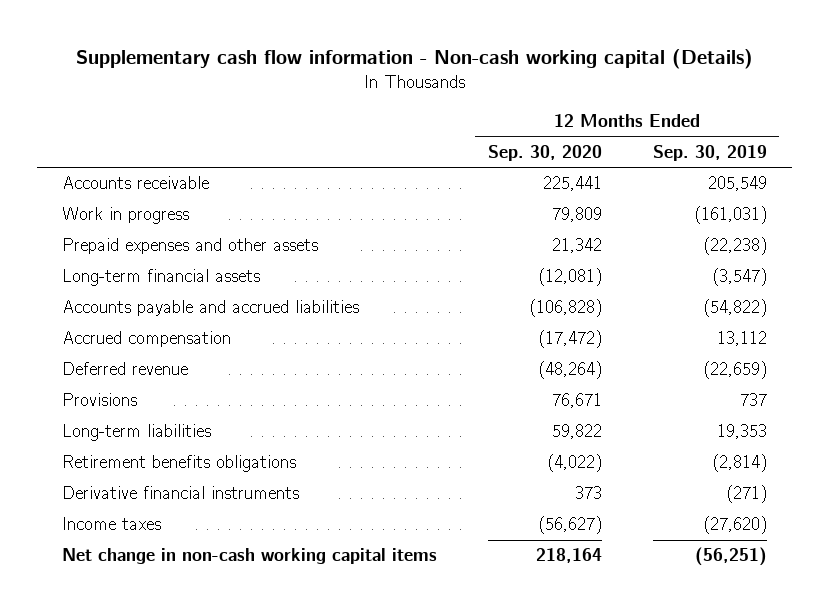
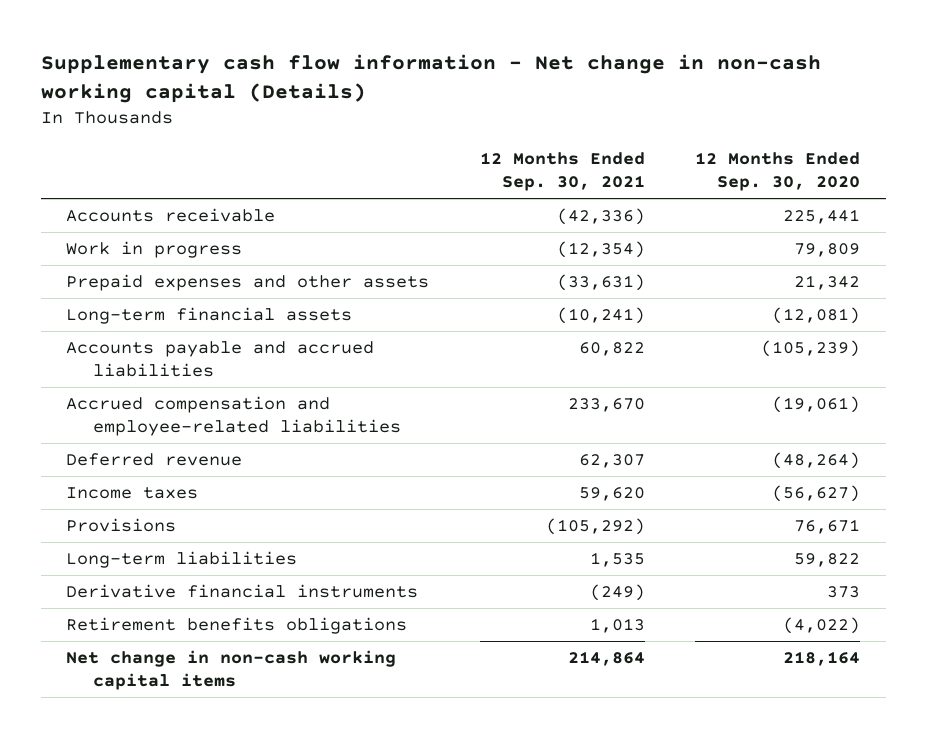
[75,49,753,70] Supplementary cash flow information - Non-cash working capital (Details) -> [40,54,821,104] Supplementary cash flow information - Net change in non-cash working capital (Details)
[652,145,767,162] Sep. 30, 2019 -> none
none -> [479,151,645,191] 12 Months Ended Sep. 30, 2021
[62,331,232,348] Accrued compensation -> none
[529,299,603,318] (106,828) -> [761,340,861,358] (105,239)
none -> [65,396,401,437] Accrued compensation and employee-related liabilities
[62,517,162,531] Income taxes -> [65,487,198,500] Income taxes
[62,455,297,473] Retirement benefits obligations -> [65,617,407,635] Retirement benefits obligations

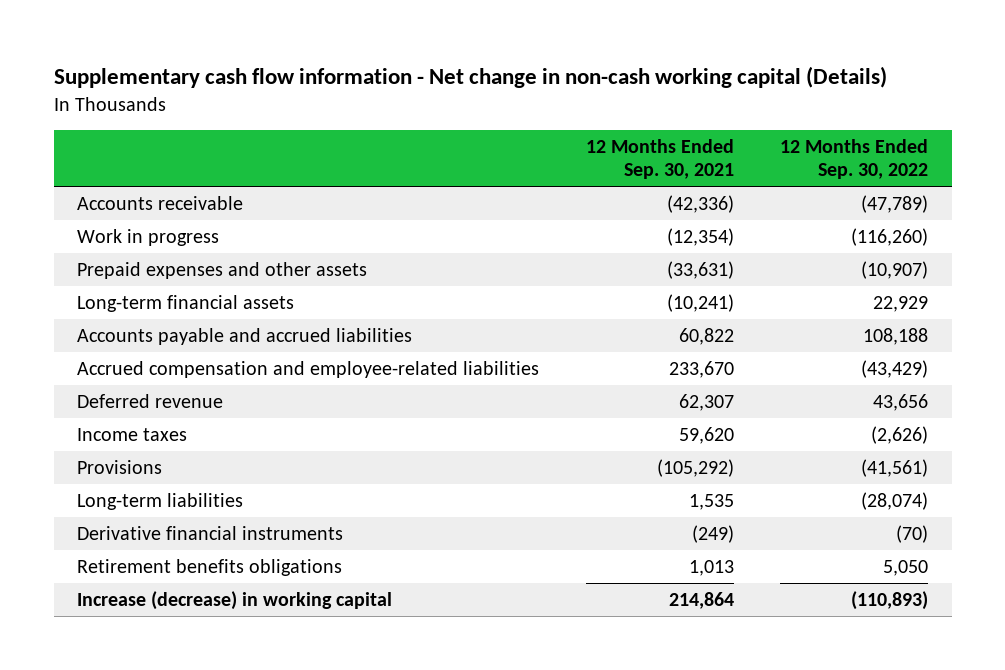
[695,151,861,191] 12 Months Ended Sep. 30, 2020 -> none
none -> [780,139,929,180] 12 Months Ended Sep. 30, 2022
[65,650,396,691] Net change in non-cash working capital items -> [77,590,393,610] Increase (decrease) in working capital

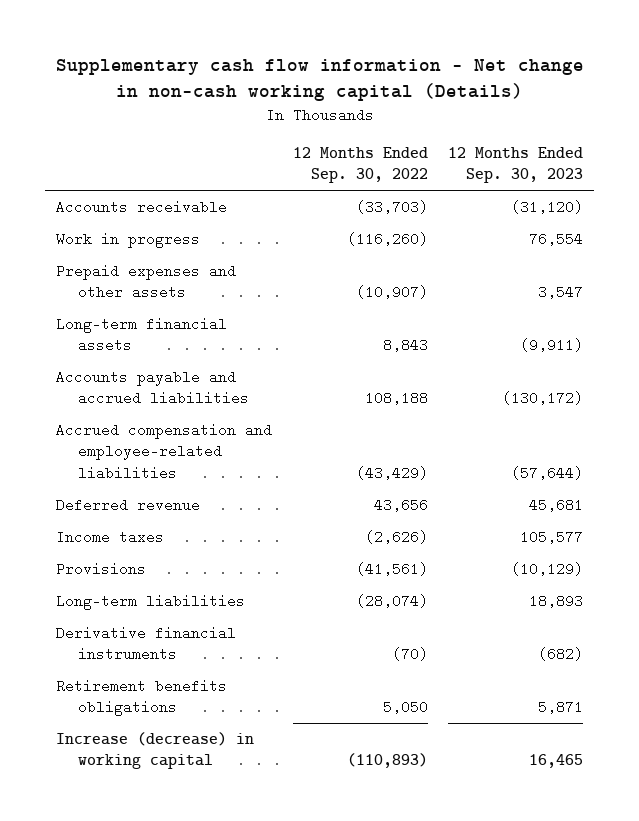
[585,139,734,180] 12 Months Ended Sep. 30, 2021 -> none
none -> [448,146,584,184] 12 Months Ended Sep. 30, 2023
[861,194,929,213] (47,789) -> [355,199,428,214] (33,703)
[873,295,929,312] 22,929 -> [382,338,428,353] 8,843

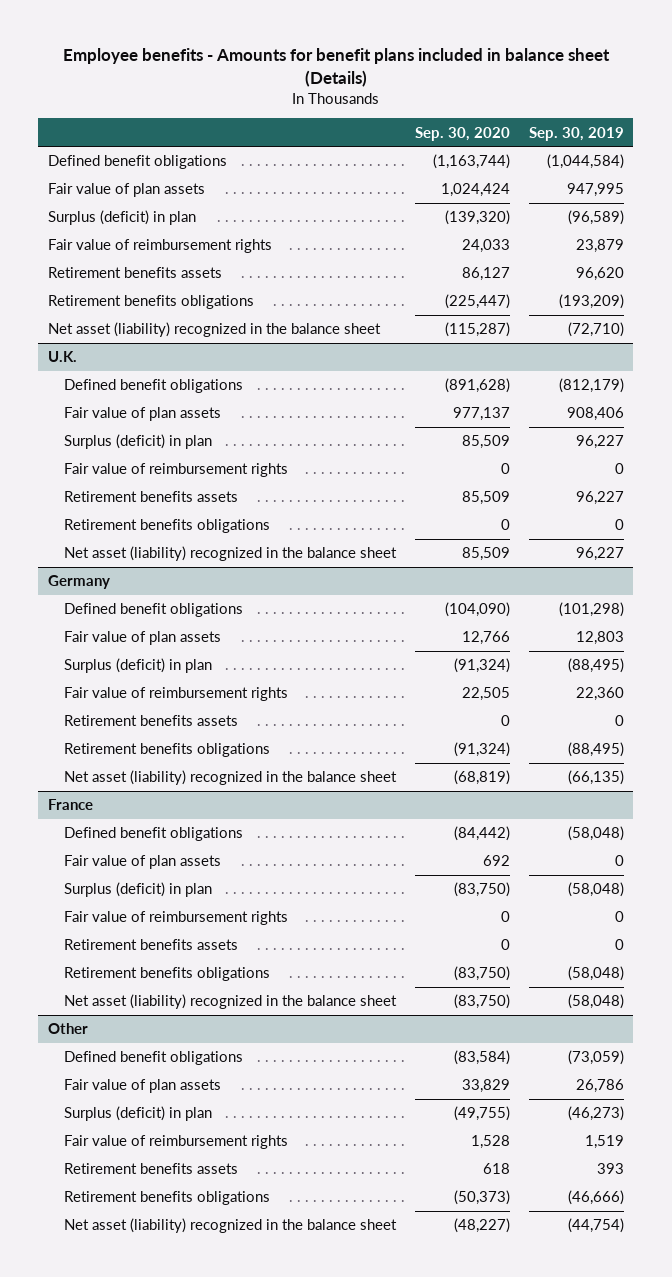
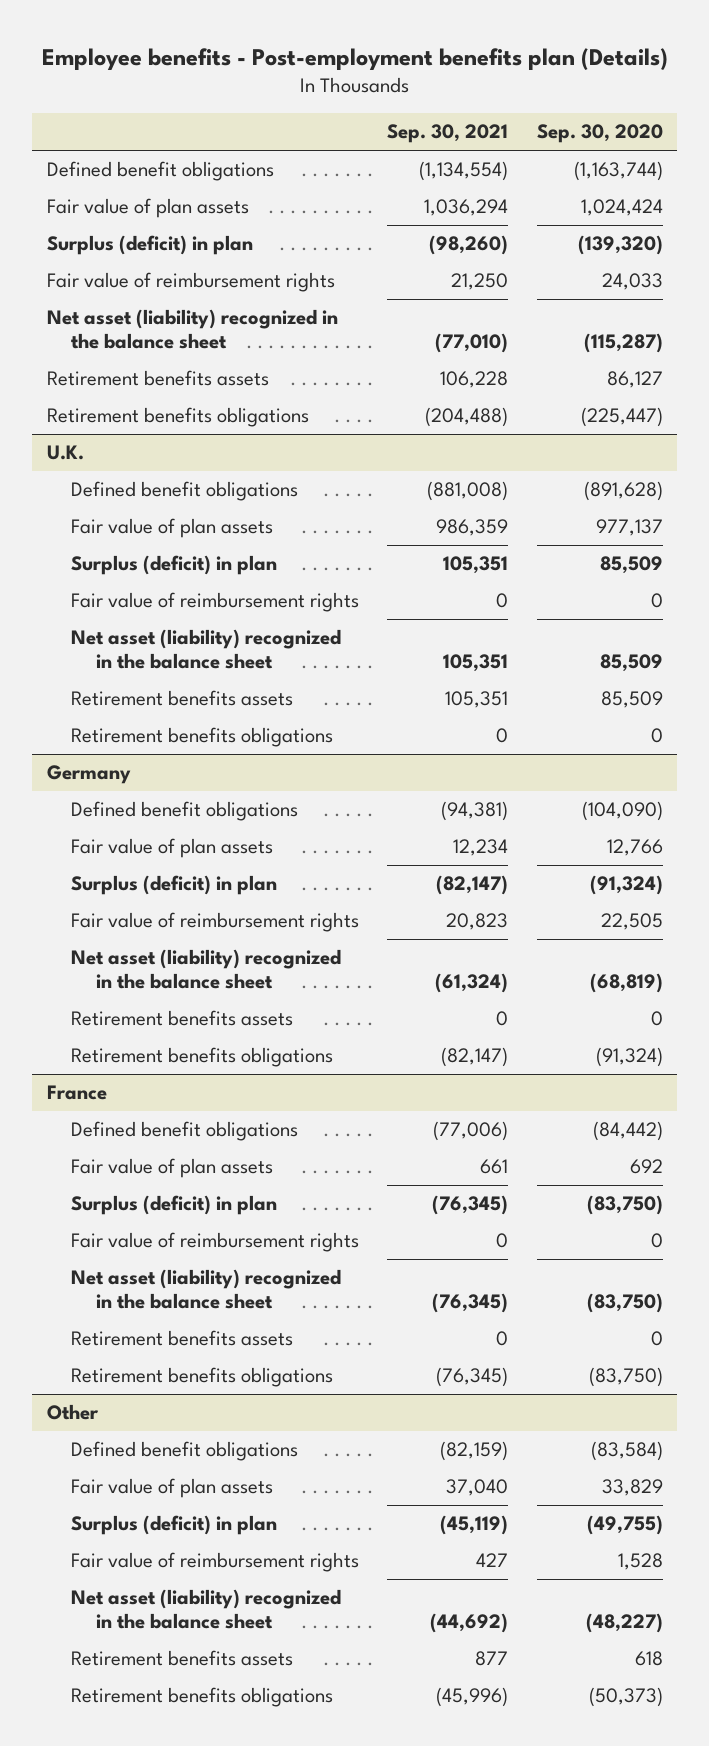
[62,48,610,87] Employee benefits - Amounts for benefit plans included in balance sheet (Details) -> [41,47,668,70] Employee benefits - Post-employment benefits plan (Details)
[528,126,624,141] Sep. 30, 2019 -> none
none -> [387,124,509,144] Sep. 30, 2021
[47,322,381,338] Net asset (liability) recognized in the balance sheet -> [46,309,338,350] Net asset (liability) recognized in the balance sheet
[63,546,397,562] Net asset (liability) recognized in the balance sheet -> [71,629,342,670] Net asset (liability) recognized in the balance sheet
[63,770,397,786] Net asset (liability) recognized in the balance sheet -> [71,949,342,990] Net asset (liability) recognized in the balance sheet
[63,994,397,1010] Net asset (liability) recognized in the balance sheet -> [71,1269,342,1310] Net asset (liability) recognized in the balance sheet
[63,1218,397,1234] Net asset (liability) recognized in the balance sheet -> [71,1589,342,1630] Net asset (liability) recognized in the balance sheet

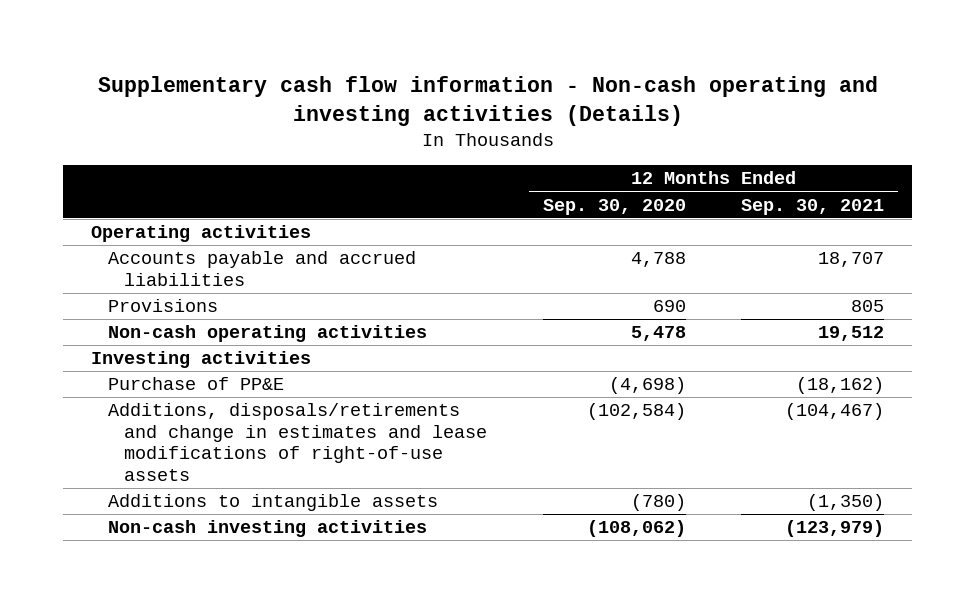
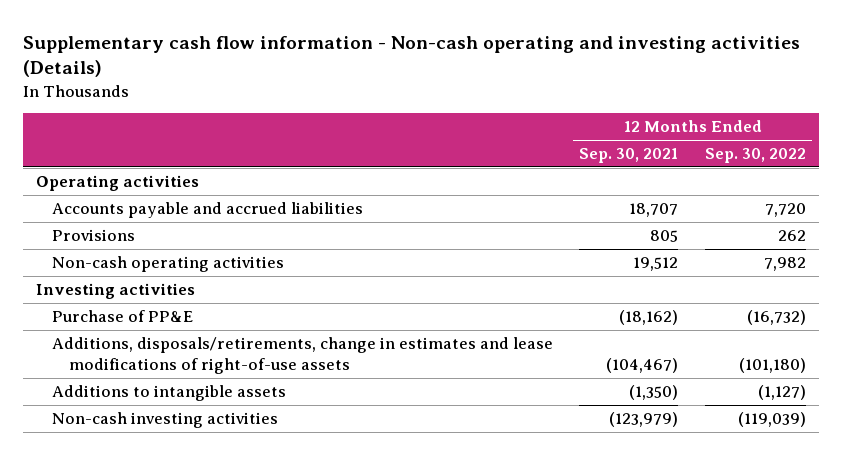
[542,198,686,215] Sep. 30, 2020 -> none
none -> [704,148,806,164] Sep. 30, 2022
[107,403,488,481] Additions, disposals/retirements and change in estimates and lease modifications of right-of-use assets -> [52,337,554,375] Additions, disposals/retirements, change in estimates and lease modifications of right-of-use assets

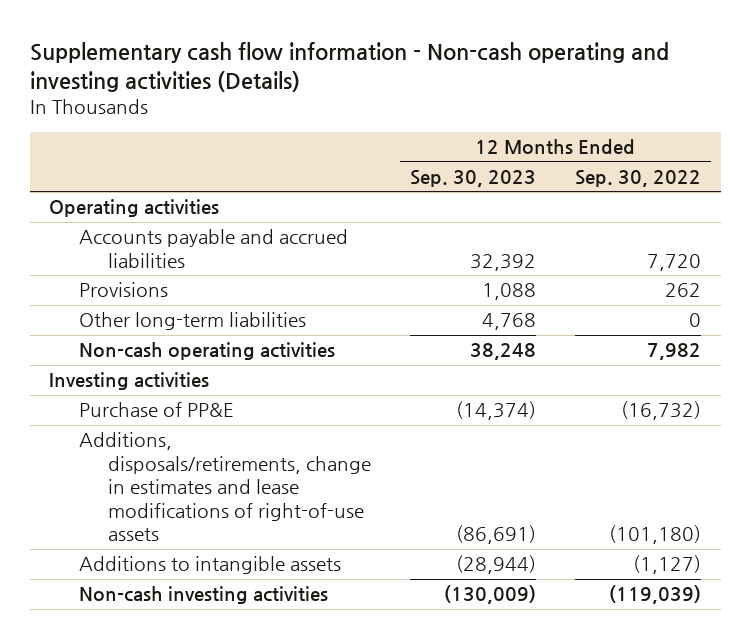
[579,148,679,164] Sep. 30, 2021 -> none
none -> [409,169,536,187] Sep. 30, 2023
none -> [78,312,306,331] Other long-term liabilities

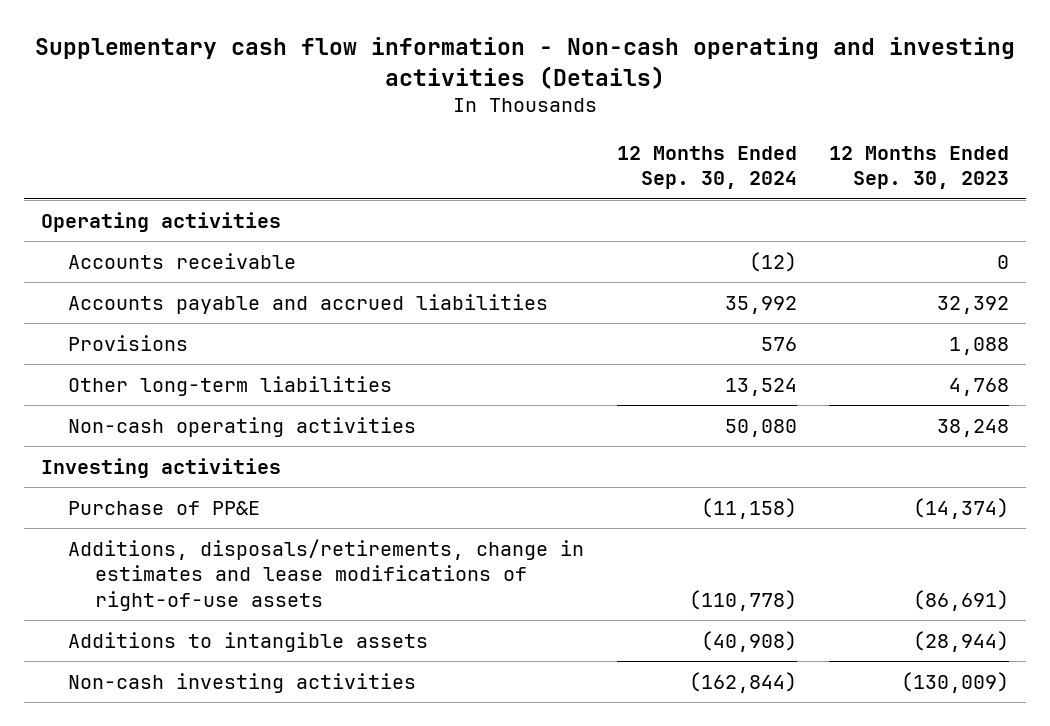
[575,169,702,187] Sep. 30, 2022 -> none
none -> [616,145,797,190] 12 Months Ended Sep. 30, 2024
none -> [68,252,297,269] Accounts receivable

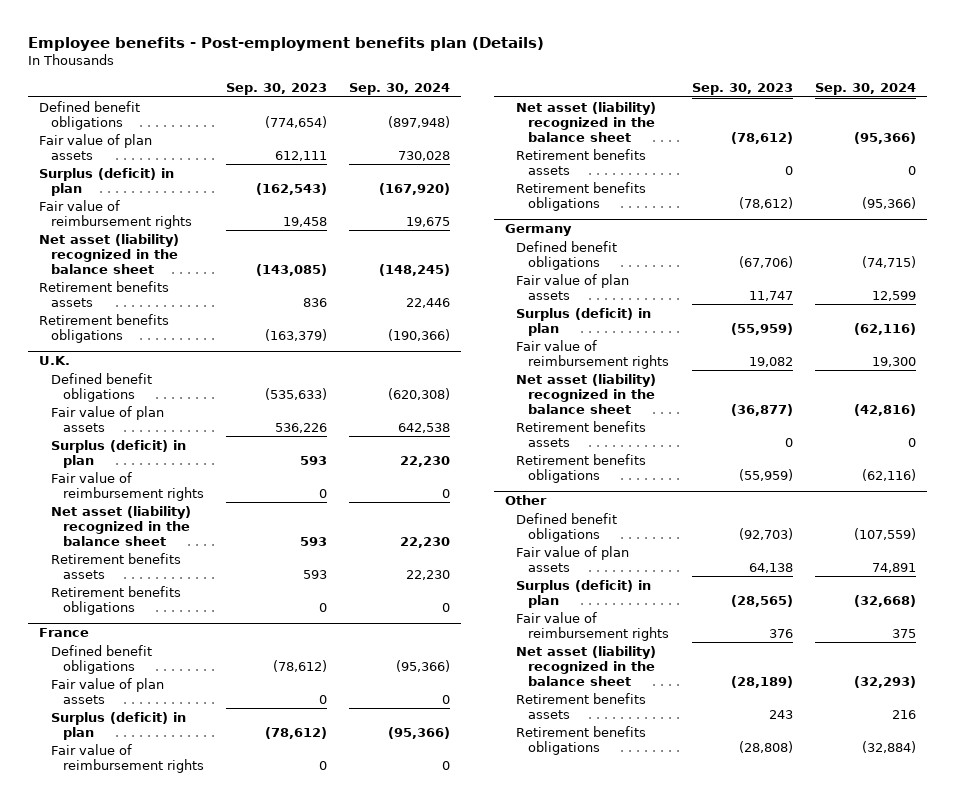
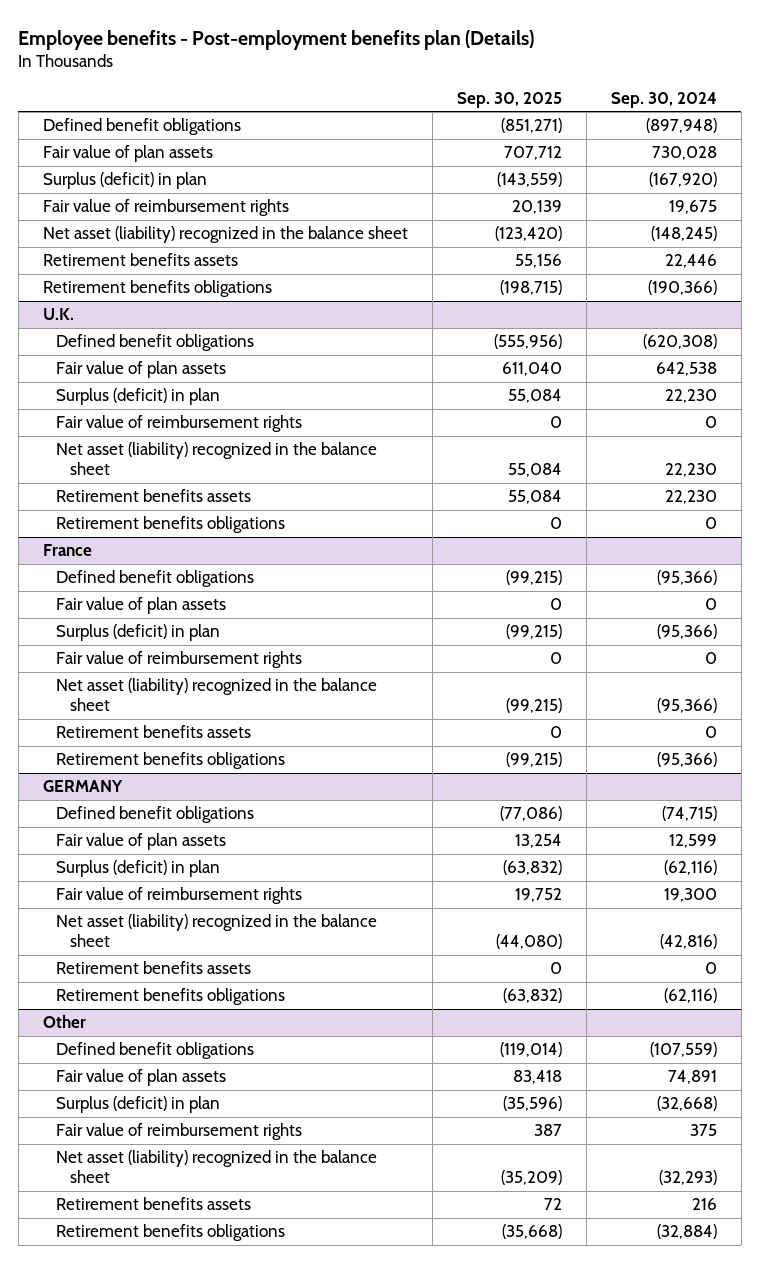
[225,83,327,96] Sep. 30, 2023 -> none
none -> [456,91,562,108] Sep. 30, 2025
[504,224,572,237] Germany -> [42,780,123,793] GERMANY

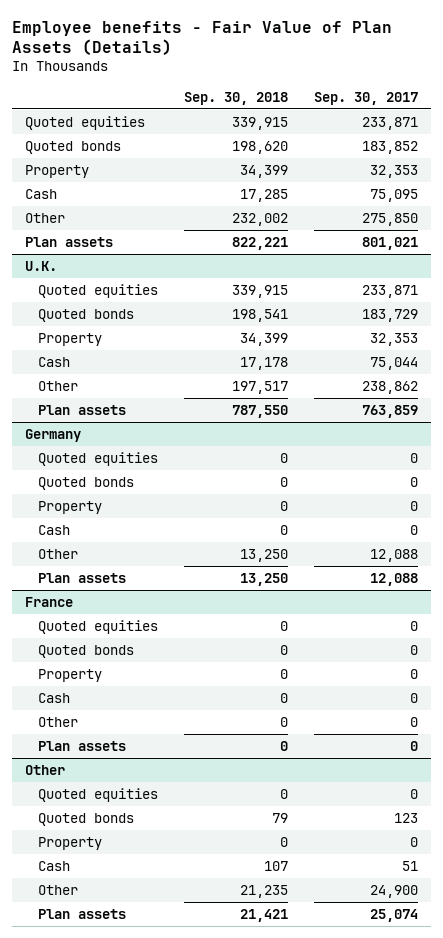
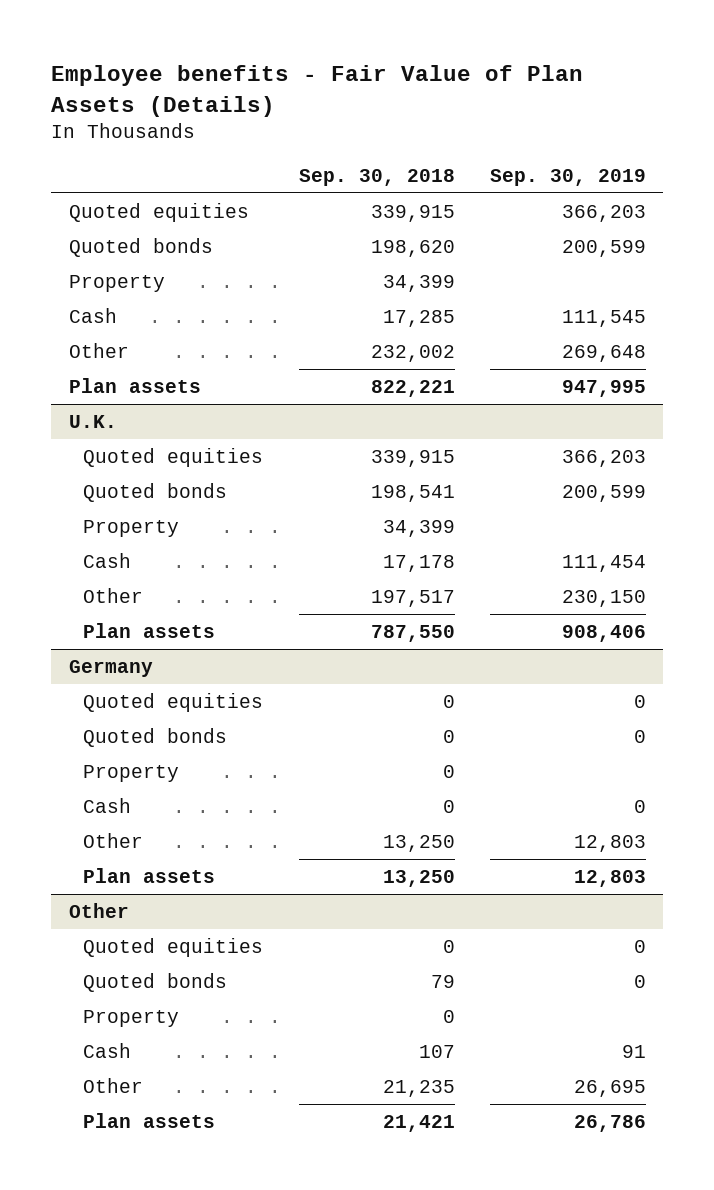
[314,91,419,105] Sep. 30, 2017 -> none
none -> [489,168,646,186] Sep. 30, 2019
[25,596,74,607] France -> none
[38,619,159,634] Quoted equities -> none
[38,644,135,658] Quoted bonds -> none
[38,668,103,682] Property -> none
[38,692,71,703] Cash -> none
[38,716,79,727] Other -> none
[38,740,127,751] Plan assets -> none

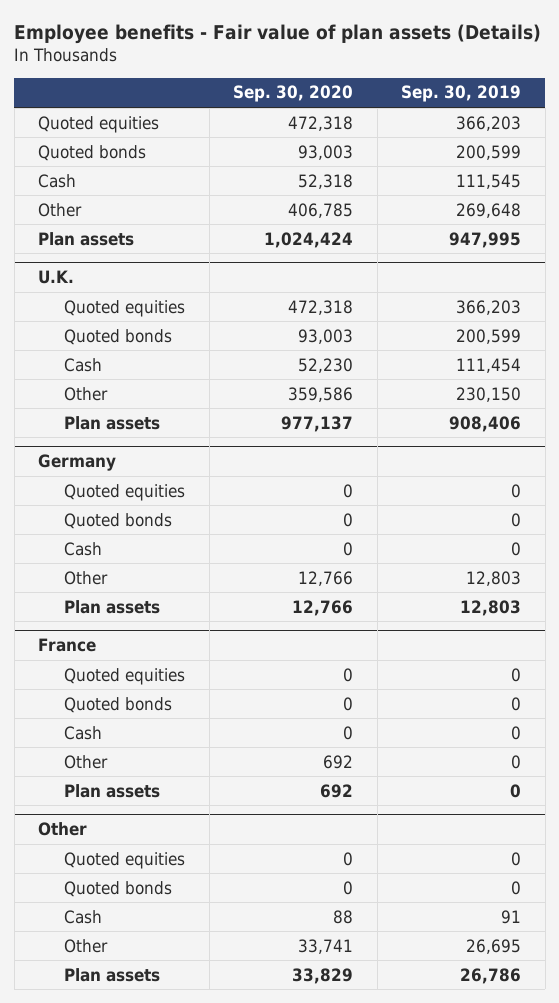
[50,65,583,117] Employee benefits - Fair Value of Plan Assets (Details) -> [14,24,542,45] Employee benefits - Fair value of plan assets (Details)
[298,168,455,186] Sep. 30, 2018 -> none
none -> [233,85,354,103] Sep. 30, 2020
[68,274,165,292] Property -> none
[83,519,180,537] Property -> none
[83,764,180,782] Property -> none
none -> [38,638,97,653] France
none -> [64,667,186,685] Quoted equities
none -> [64,696,173,713] Quoted bonds
none -> [64,725,103,740] Cash
none -> [64,754,109,769] Other
none -> [64,783,161,798] Plan assets
[83,1009,180,1027] Property -> none

